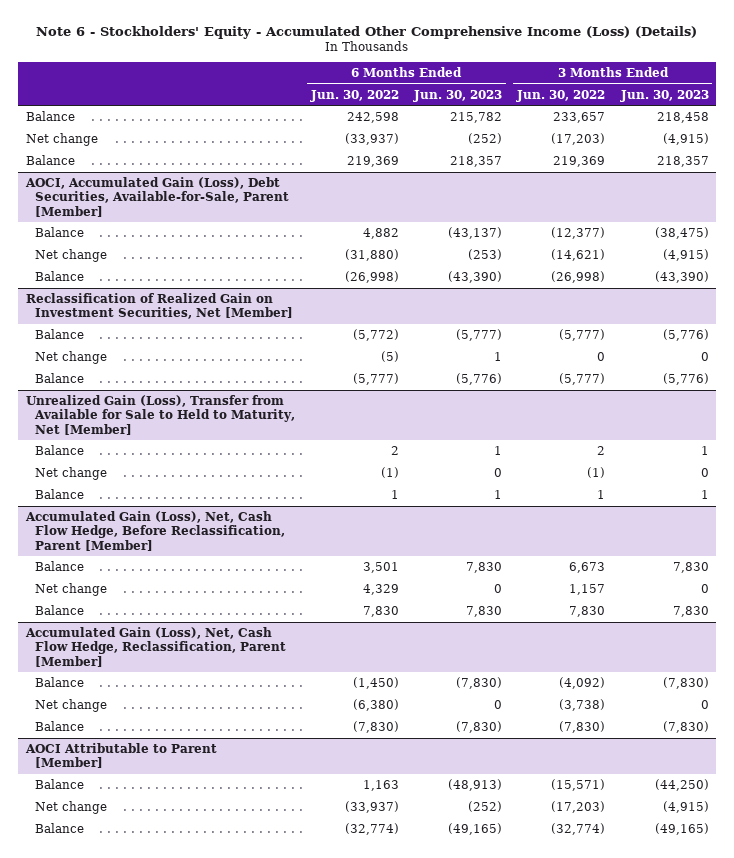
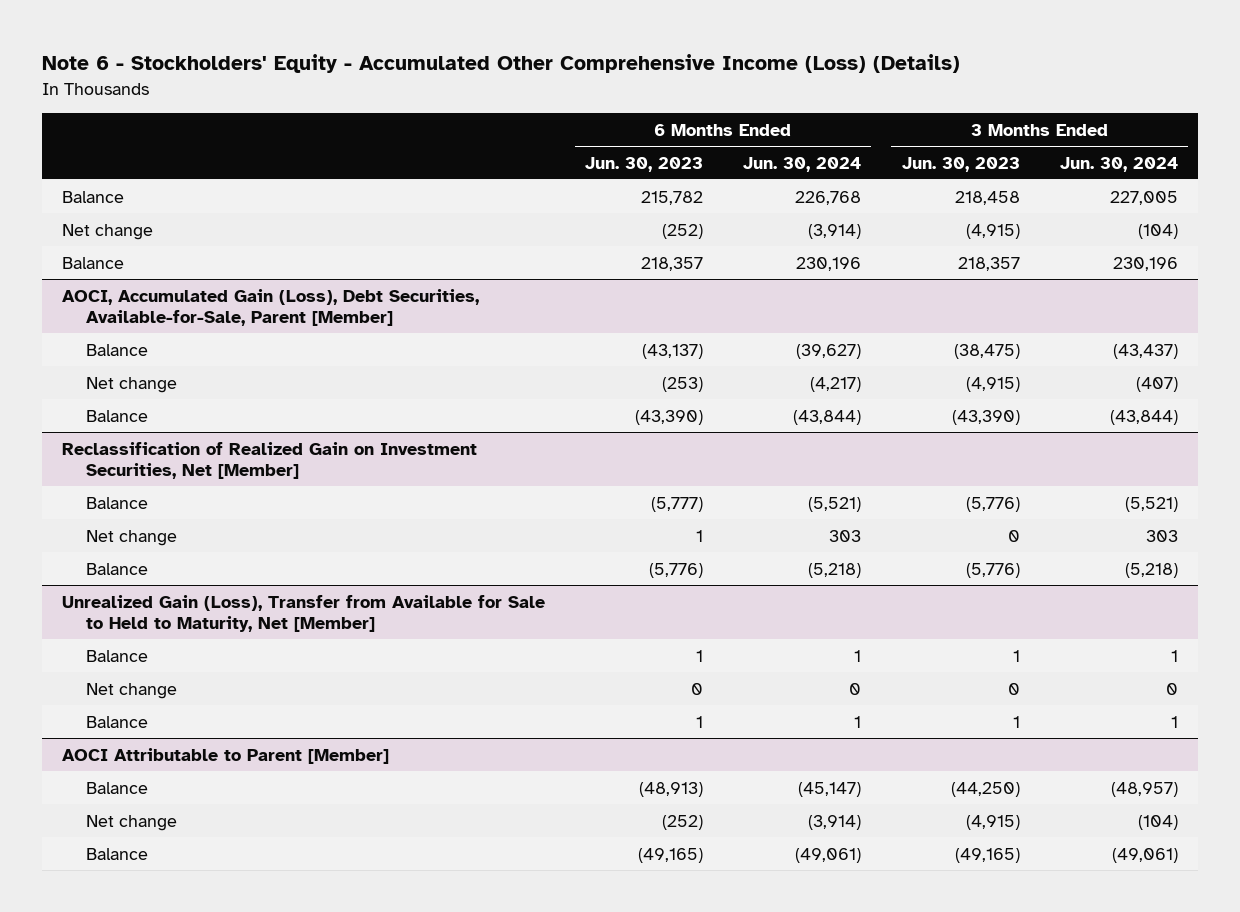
[309,89,399,102] Jun. 30, 2022 -> none
[516,89,606,102] Jun. 30, 2022 -> none
none -> [743,156,862,172] Jun. 30, 2024
none -> [1059,156,1178,172] Jun. 30, 2024
[24,510,286,551] Accumulated Gain (Loss), Net, Cash Flow Hedge, Before Reclassification, Parent [Member] -> none
[35,560,85,571] Balance -> none
[35,582,108,596] Net change -> none
[35,604,85,615] Balance -> none
[24,626,287,667] Accumulated Gain (Loss), Net, Cash Flow Hedge, Reclassification, Parent [Member] -> none
[35,676,85,687] Balance -> none
[35,698,108,712] Net change -> none
[35,720,85,731] Balance -> none

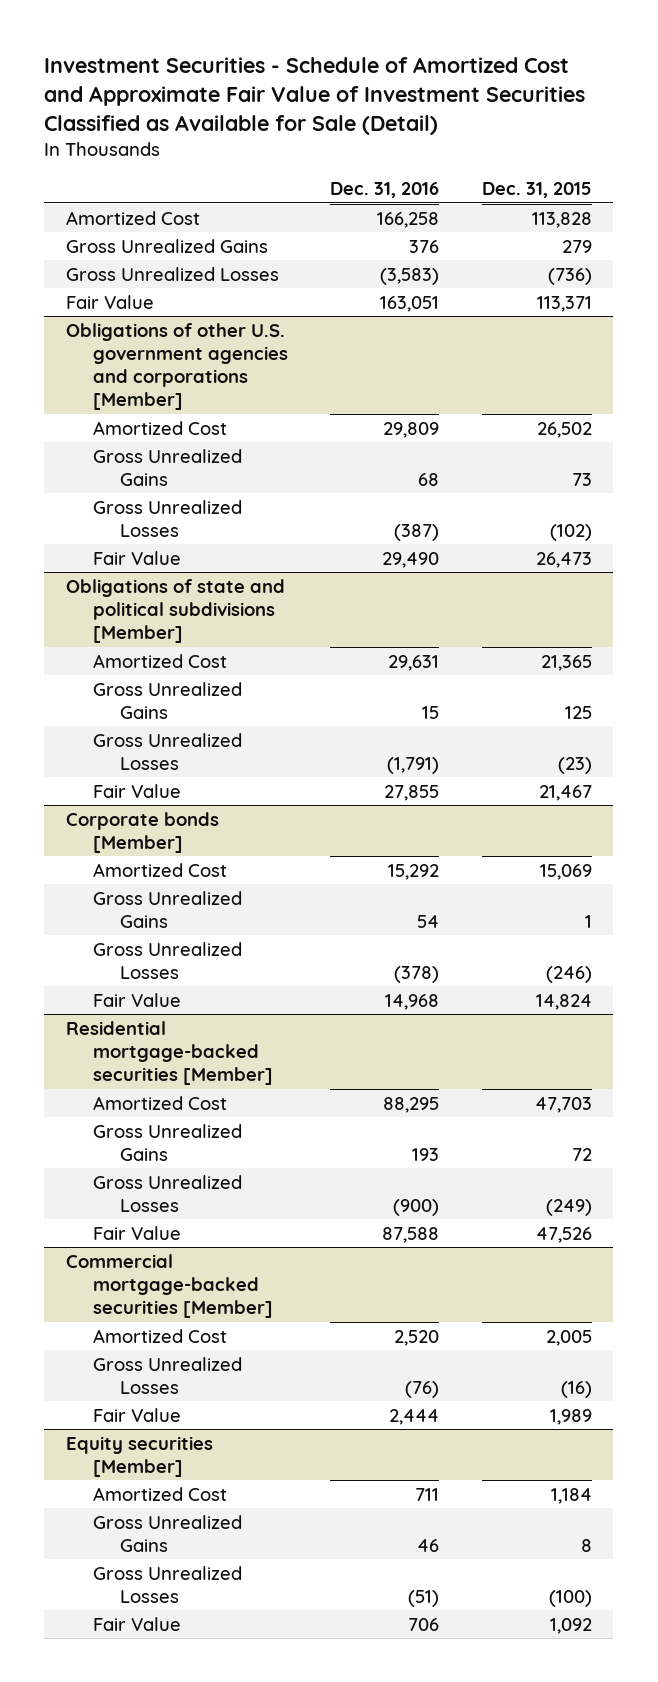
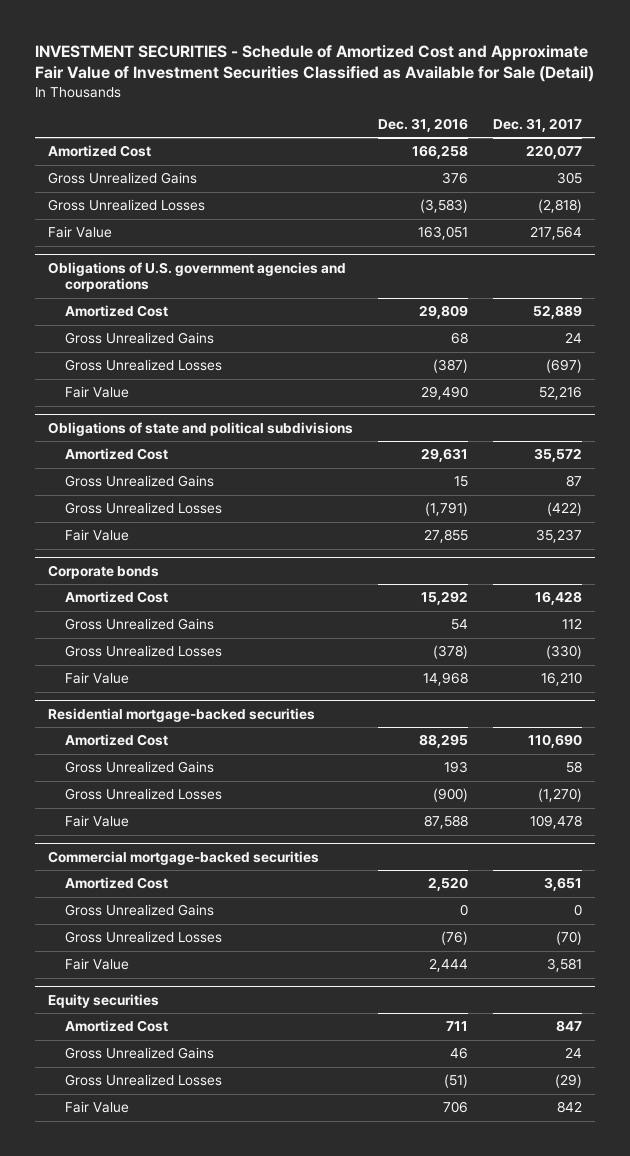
[44,57,586,135] Investment Securities - Schedule of Amortized Cost and Approximate Fair Value of Investment Securities Classified as Available for Sale (Detail) -> [35,44,595,82] INVESTMENT SECURITIES - Schedule of Amortized Cost and Approximate Fair Value of Investment Securities Classified as Available for Sale (Detail)
[481,182,592,199] Dec. 31, 2015 -> none
none -> [493,117,583,132] Dec. 31, 2017
[65,322,289,411] Obligations of other U.S. government agencies and corporations [Member] -> [47,261,346,293] Obligations of U.S. government agencies and corporations
[65,578,285,644] Obligations of state and political subdivisions [Member] -> [47,421,353,436] Obligations of state and political subdivisions
[65,811,219,853] Corporate bonds [Member] -> [47,564,159,579] Corporate bonds
[65,1020,274,1086] Residential mortgage-backed securities [Member] -> [47,707,315,722] Residential mortgage-backed securities
[65,1253,274,1319] Commercial mortgage-backed securities [Member] -> [47,850,319,865] Commercial mortgage-backed securities
none -> [64,904,214,917] Gross Unrealized Gains
[65,1435,213,1477] Equity securities [Member] -> [47,993,159,1008] Equity securities

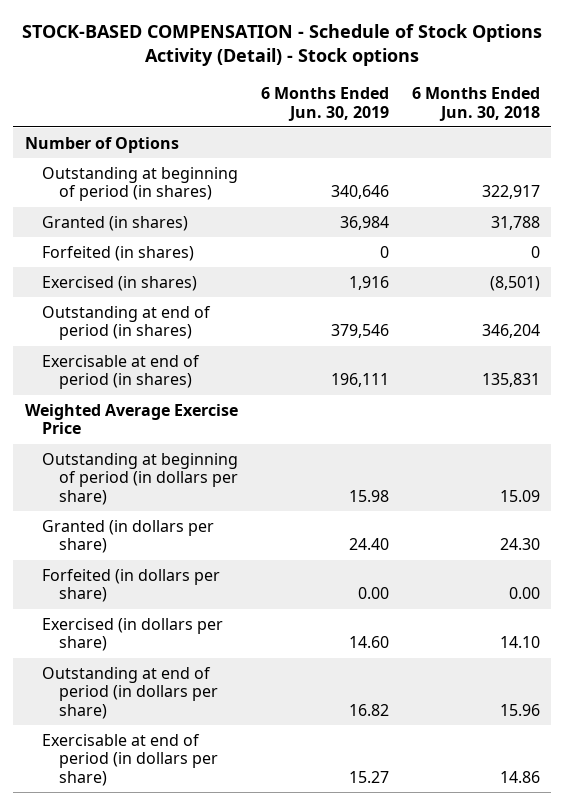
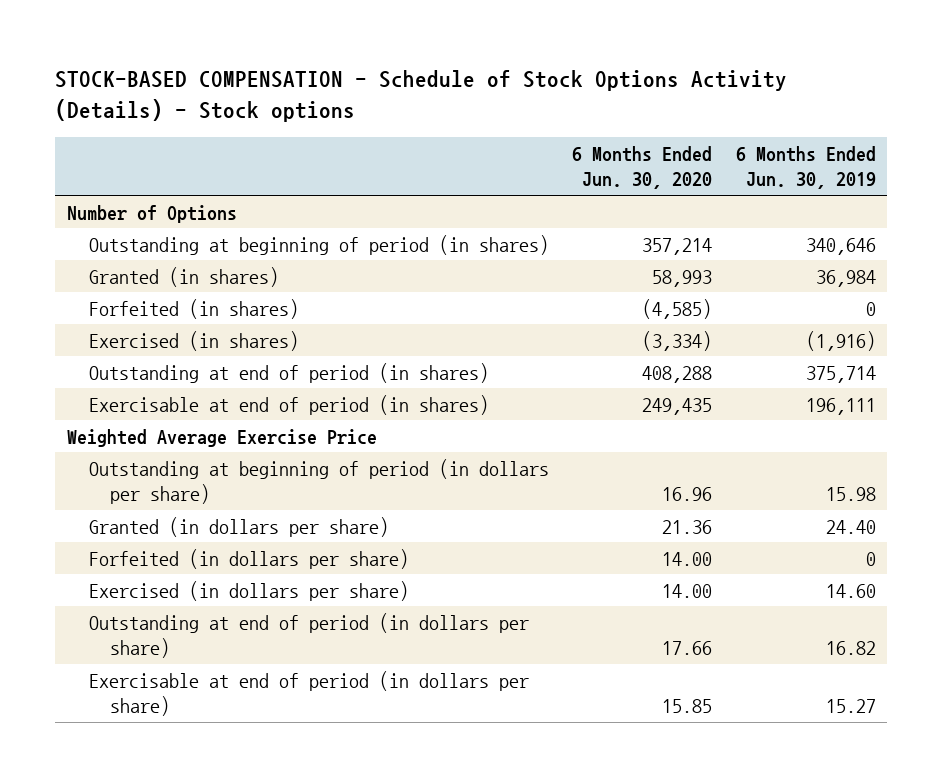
[22,23,543,67] STOCK-BASED COMPENSATION - Schedule of Stock Options Activity (Detail) - Stock options -> [55,70,788,123] STOCK-BASED COMPENSATION - Schedule of Stock Options Activity (Details) - Stock options
[411,86,540,121] 6 Months Ended Jun. 30, 2018 -> none
none -> [572,145,713,190] 6 Months Ended Jun. 30, 2020
[349,275,390,290] 1,916 -> [805,330,876,351] (1,916)
[331,324,390,339] 379,546 -> [805,365,876,383] 375,714
[358,587,390,600] 0.00 -> [865,551,876,566] 0

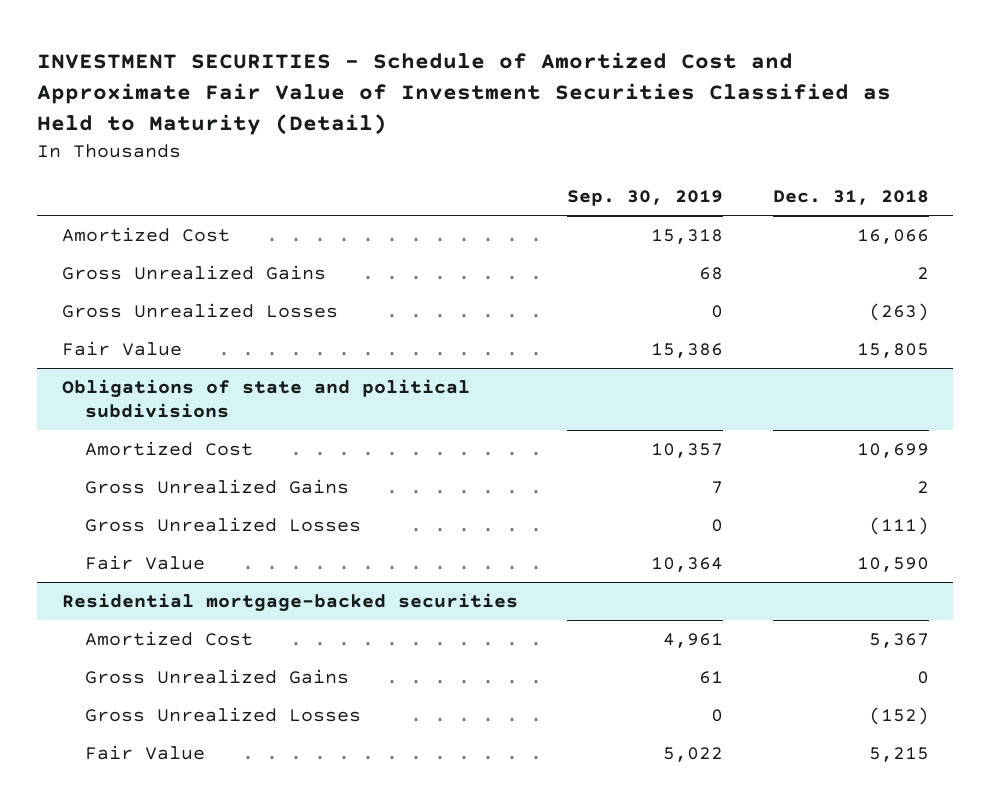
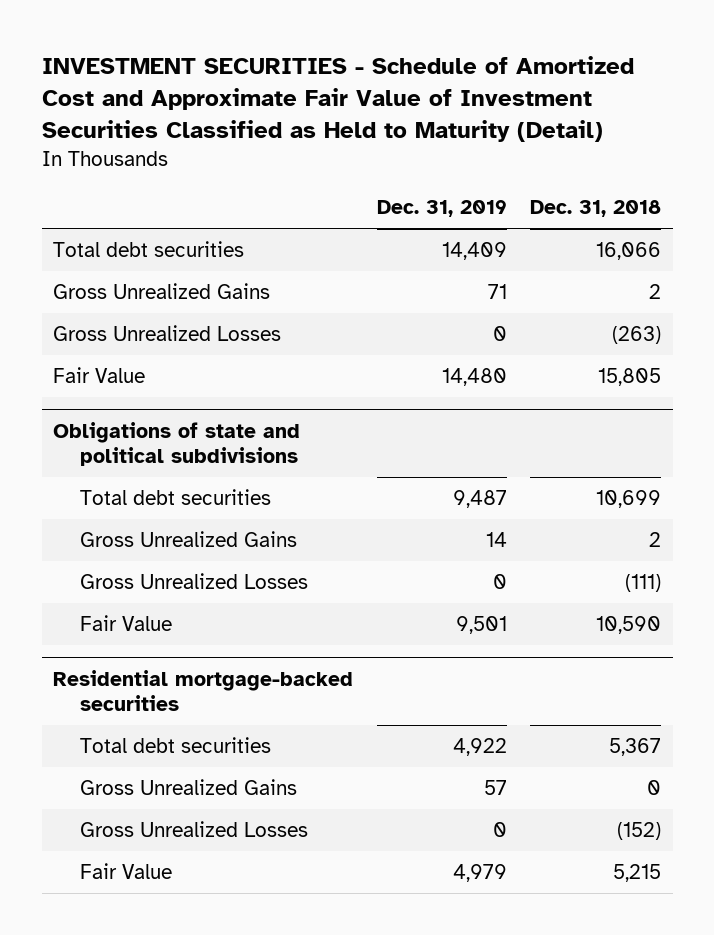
[567,190,724,207] Sep. 30, 2019 -> none
none -> [376,200,507,218] Dec. 31, 2019
[61,227,230,243] Amortized Cost -> [53,240,245,257] Total debt securities
[85,441,254,457] Amortized Cost -> [79,488,271,505] Total debt securities
[85,631,254,647] Amortized Cost -> [79,736,271,753] Total debt securities

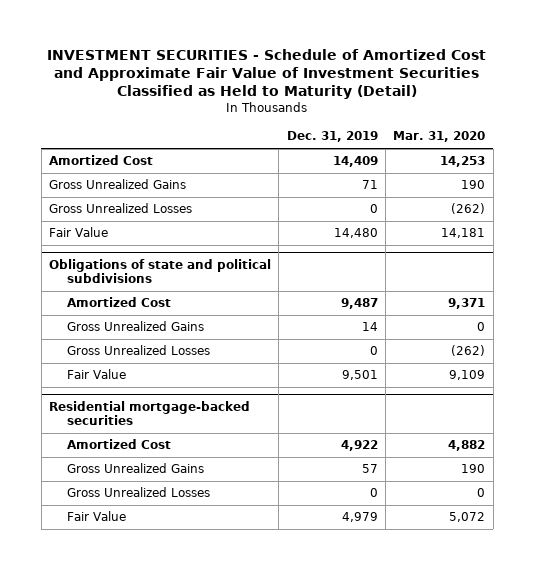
[530,200,662,218] Dec. 31, 2018 -> none
none -> [393,131,486,143] Mar. 31, 2020
[53,240,245,257] Total debt securities -> [49,155,154,166] Amortized Cost
[79,488,271,505] Total debt securities -> [66,297,171,308] Amortized Cost
[79,736,271,753] Total debt securities -> [66,439,171,450] Amortized Cost

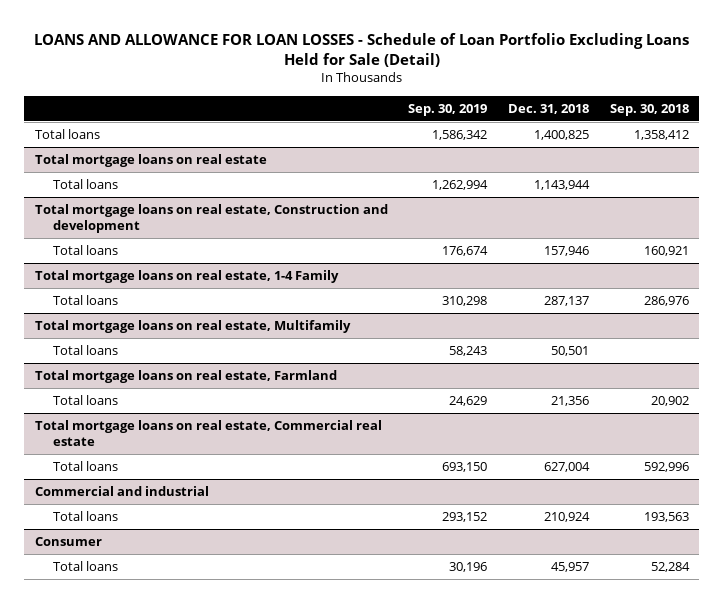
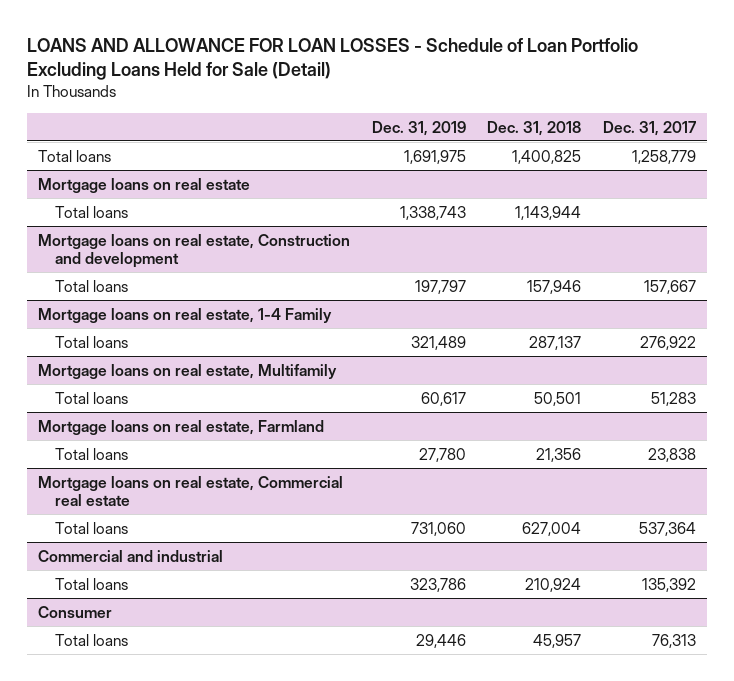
[408,103,488,116] Sep. 30, 2019 -> none
[610,103,690,116] Sep. 30, 2018 -> none
none -> [371,120,466,136] Dec. 31, 2019
none -> [602,120,696,136] Dec. 31, 2017
[34,154,267,168] Total mortgage loans on real estate -> [38,177,251,193] Mortgage loans on real estate
[34,204,388,234] Total mortgage loans on real estate, Construction and development -> [38,233,351,268] Mortgage loans on real estate, Construction and development
[34,270,339,284] Total mortgage loans on real estate, 1-4 Family -> [38,307,333,323] Mortgage loans on real estate, 1-4 Family
[34,320,351,334] Total mortgage loans on real estate, Multifamily -> [38,363,338,379] Mortgage loans on real estate, Multifamily
[34,370,337,384] Total mortgage loans on real estate, Farmland -> [38,419,325,435] Mortgage loans on real estate, Farmland
[34,420,382,447] Total mortgage loans on real estate, Commercial real estate -> [38,475,344,506] Mortgage loans on real estate, Commercial real estate

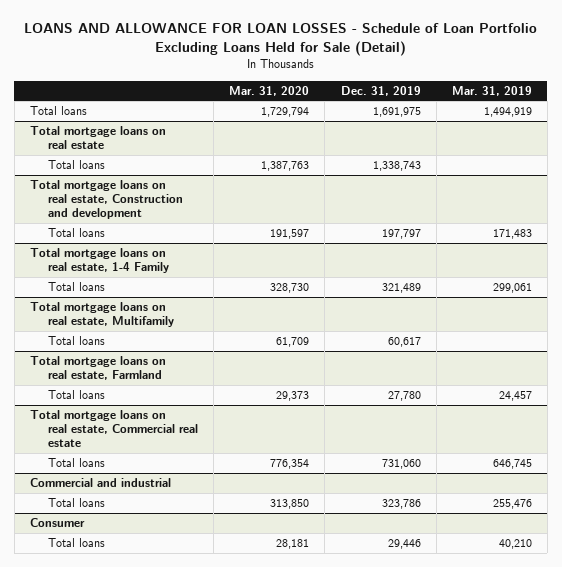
[487,120,582,136] Dec. 31, 2018 -> none
[602,120,696,136] Dec. 31, 2017 -> none
none -> [229,85,310,96] Mar. 31, 2020
none -> [451,85,532,96] Mar. 31, 2019
[38,177,251,193] Mortgage loans on real estate -> [29,126,166,150] Total mortgage loans on real estate
[38,233,351,268] Mortgage loans on real estate, Construction and development -> [29,180,184,220] Total mortgage loans on real estate, Construction and development
[38,307,333,323] Mortgage loans on real estate, 1-4 Family -> [29,248,170,274] Total mortgage loans on real estate, 1-4 Family
[38,363,338,379] Mortgage loans on real estate, Multifamily -> [29,302,175,328] Total mortgage loans on real estate, Multifamily
[38,419,325,435] Mortgage loans on real estate, Farmland -> [29,356,166,381] Total mortgage loans on real estate, Farmland
[38,475,344,506] Mortgage loans on real estate, Commercial real estate -> [29,410,199,448] Total mortgage loans on real estate, Commercial real estate

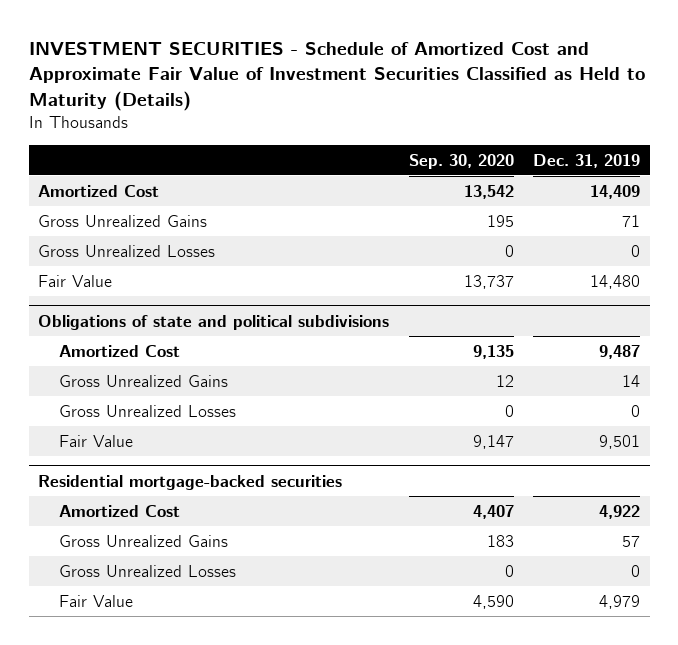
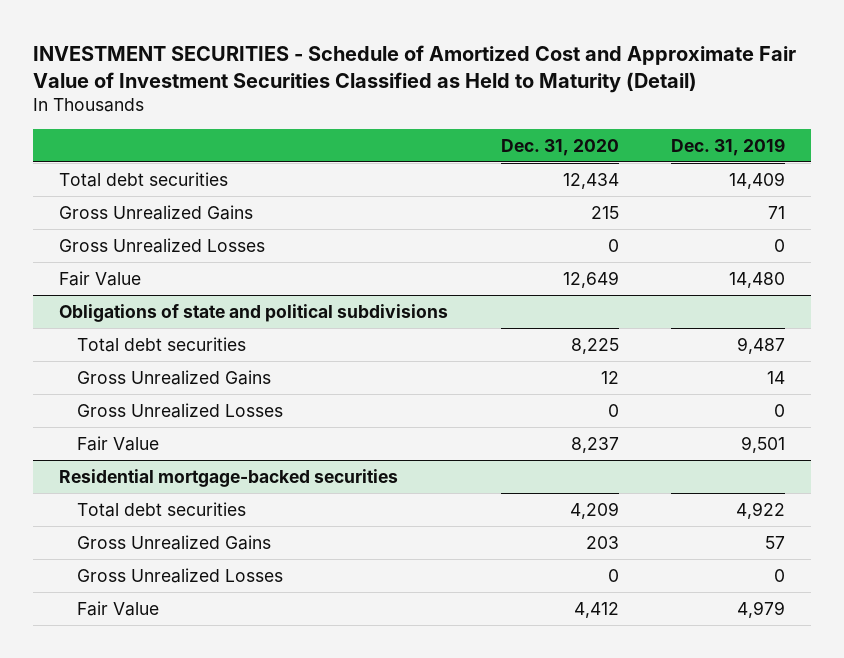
[28,41,645,112] INVESTMENT SECURITIES - Schedule of Amortized Cost and Approximate Fair Value of Investment Securities Classified as Held to Maturity (Details) -> [33,44,797,93] INVESTMENT SECURITIES - Schedule of Amortized Cost and Approximate Fair Value of Investment Securities Classified as Held to Maturity (Detail)
[408,153,514,169] Sep. 30, 2020 -> none
none -> [500,138,619,156] Dec. 31, 2020
[38,184,160,197] Amortized Cost -> [59,171,229,187] Total debt securities
[58,344,180,357] Amortized Cost -> [76,336,246,352] Total debt securities
[58,504,180,517] Amortized Cost -> [76,501,246,517] Total debt securities

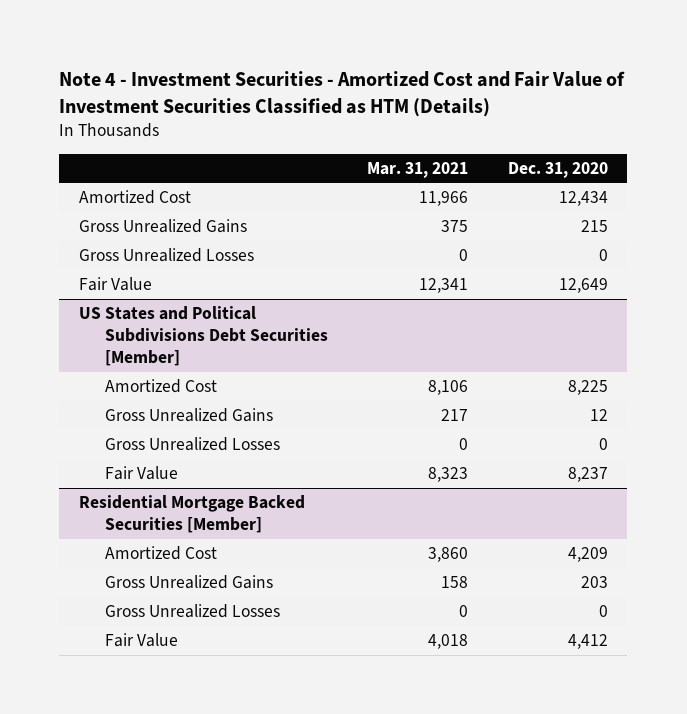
[33,44,797,93] INVESTMENT SECURITIES - Schedule of Amortized Cost and Approximate Fair Value of Investment Securities Classified as Held to Maturity (Detail) -> [59,70,626,117] Note 4 - Investment Securities - Amortized Cost and Fair Value of Investment Securities Classified as HTM (Details)
[670,137,785,156] Dec. 31, 2019 -> none
none -> [367,161,469,178] Mar. 31, 2021
[59,171,229,187] Total debt securities -> [78,190,191,205] Amortized Cost
[59,303,449,322] Obligations of state and political subdivisions -> [78,306,329,367] US States and Political Subdivisions Debt Securities [Member]
[76,336,246,352] Total debt securities -> [105,379,218,394] Amortized Cost
[59,468,399,487] Residential mortgage-backed securities -> [78,495,305,534] Residential Mortgage Backed Securities [Member]
[76,501,246,517] Total debt securities -> [105,546,218,561] Amortized Cost

